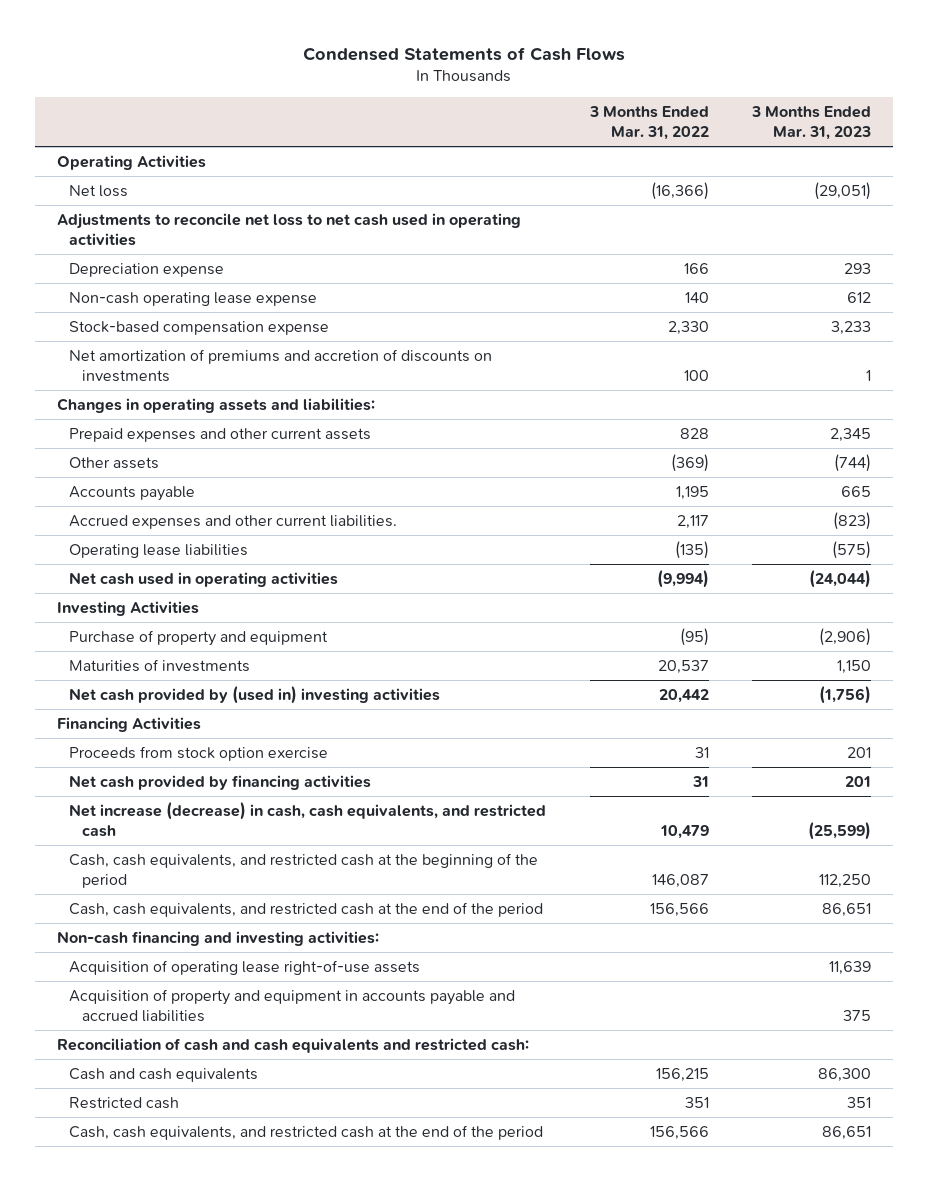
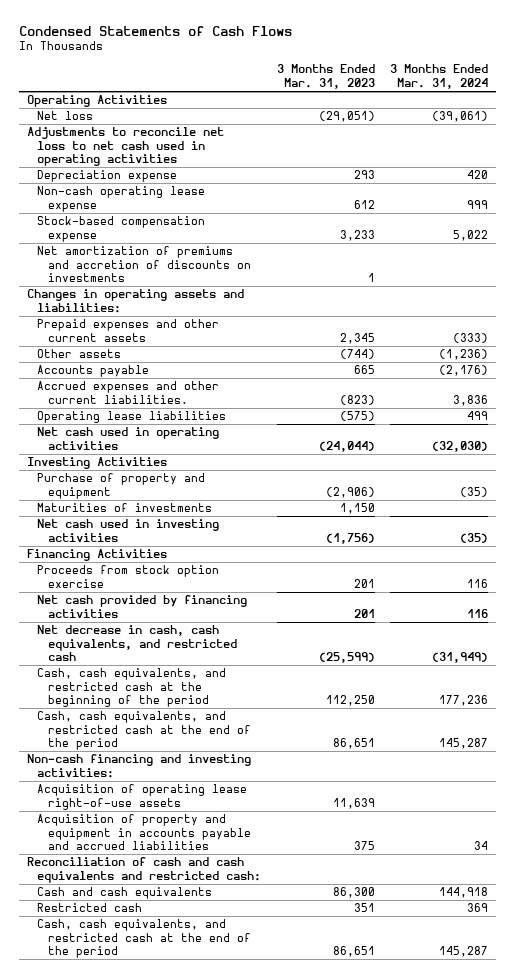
[588,105,709,141] 3 Months Ended Mar. 31, 2022 -> none
none -> [390,64,489,89] 3 Months Ended Mar. 31, 2024
[69,685,441,704] Net cash provided by (used in) investing activities -> [37,519,220,542] Net cash used in investing activities
[69,801,547,838] Net increase (decrease) in cash, cash equivalents, and restricted cash -> [37,625,238,662] Net decrease in cash, cash equivalents, and restricted cash

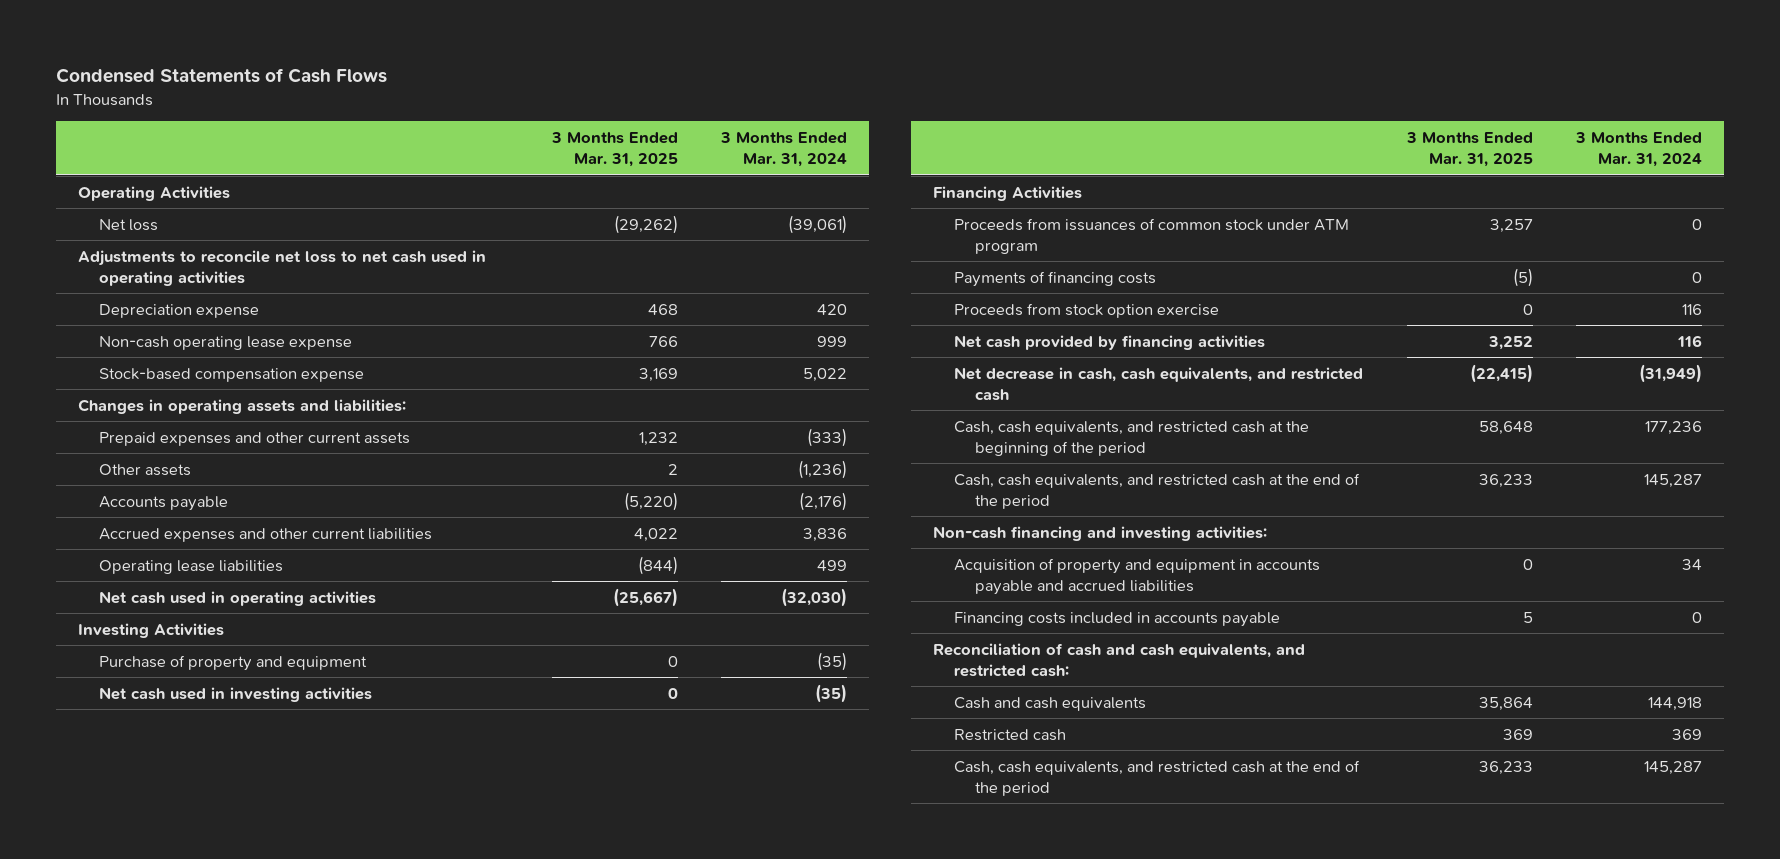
[276,64,375,89] 3 Months Ended Mar. 31, 2023 -> none
none -> [550,131,678,168] 3 Months Ended Mar. 31, 2025
[37,246,252,283] Net amortization of premiums and accretion of discounts on investments -> none
[37,381,220,404] Accrued expenses and other current liabilities. -> [99,527,433,542] Accrued expenses and other current liabilities
[37,503,213,513] Maturities of investments -> none
none -> [954,217,1350,255] Proceeds from issuances of common stock under ATM program
none -> [954,270,1157,287] Payments of financing costs
[37,784,248,810] Acquisition of operating lease right-of-use assets -> none
none -> [954,611,1281,627] Financing costs included in accounts payable
[26,857,262,883] Reconciliation of cash and cash equivalents and restricted cash: -> [932,642,1305,678] Reconciliation of cash and cash equivalents, and restricted cash:

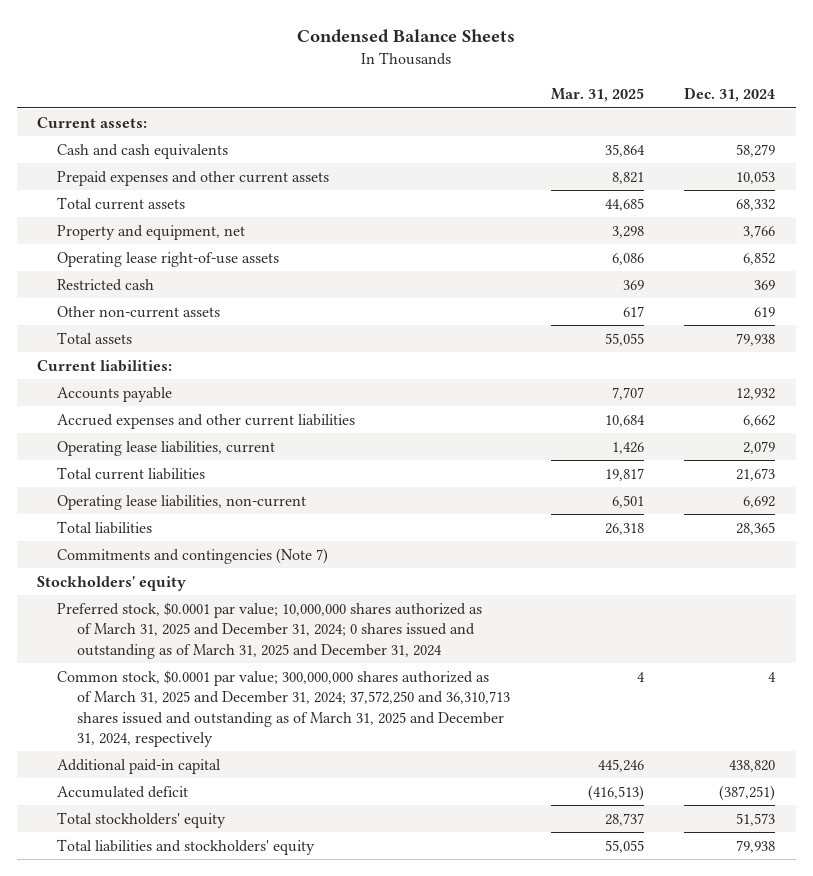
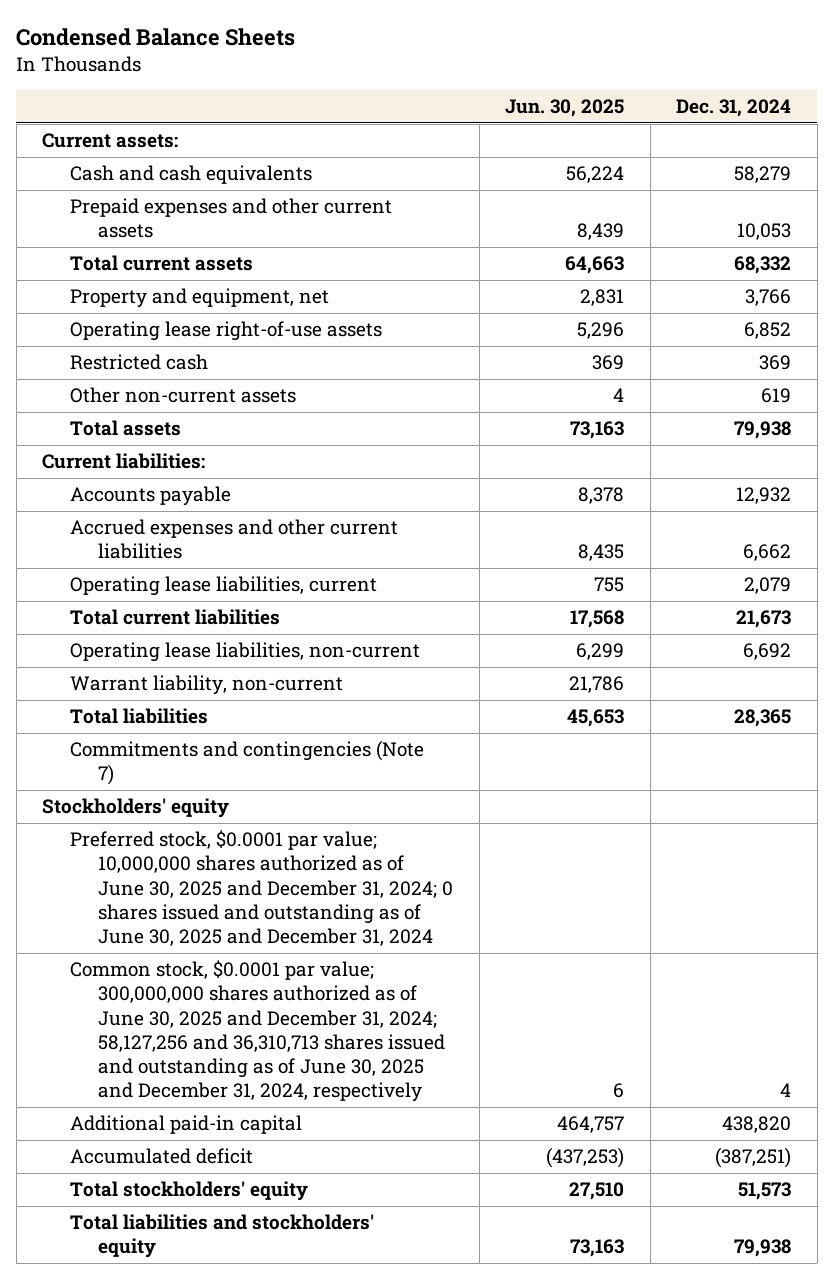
[550,88,644,103] Mar. 31, 2025 -> none
none -> [505,99,625,118] Jun. 30, 2025
none -> [70,675,344,696] Warrant liability, non-current
[56,601,482,659] Preferred stock, $0.0001 par value; 10,000,000 shares authorized as of March 31, 2025 and December 31, 2024; 0 shares issued and outstanding as of March 31, 2025 and December 31, 2024 -> [70,830,454,946] Preferred stock, $0.0001 par value; 10,000,000 shares authorized as of June 30, 2025 and December 31, 2024; 0 shares issued and outstanding as of June 30, 2025 and December 31, 2024
[56,669,510,747] Common stock, $0.0001 par value; 300,000,000 shares authorized as of March 31, 2025 and December 31, 2024; 37,572,250 and 36,310,713 shares issued and outstanding as of March 31, 2025 and December 31, 2024, respectively -> [70,960,446,1103] Common stock, $0.0001 par value; 300,000,000 shares authorized as of June 30, 2025 and December 31, 2024; 58,127,256 and 36,310,713 shares issued and outstanding as of June 30, 2025 and December 31, 2024, respectively

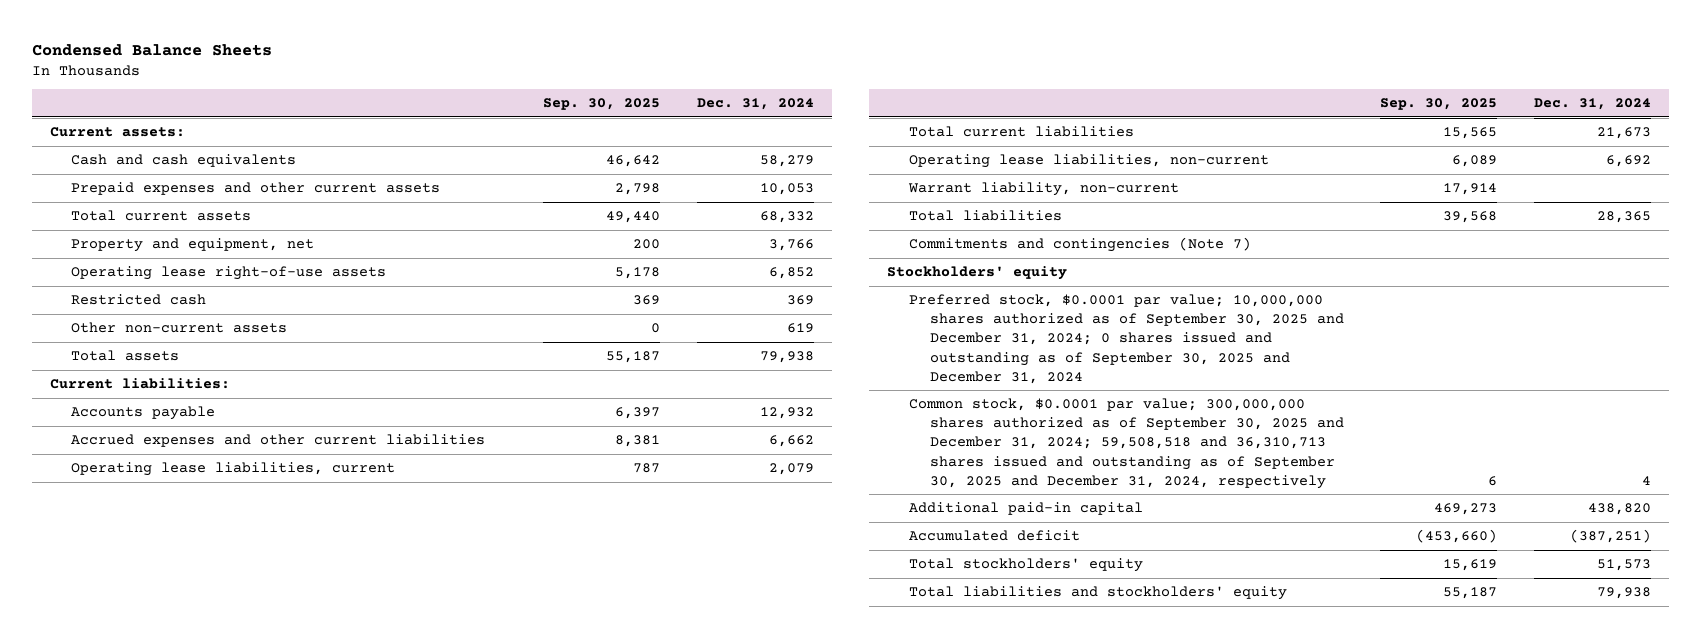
[505,99,625,118] Jun. 30, 2025 -> none
none -> [543,98,661,111] Sep. 30, 2025
[70,830,454,946] Preferred stock, $0.0001 par value; 10,000,000 shares authorized as of June 30, 2025 and December 31, 2024; 0 shares issued and outstanding as of June 30, 2025 and December 31, 2024 -> [908,294,1344,384] Preferred stock, $0.0001 par value; 10,000,000 shares authorized as of September 30, 2025 and December 31, 2024; 0 shares issued and outstanding as of September 30, 2025 and December 31, 2024
[70,960,446,1103] Common stock, $0.0001 par value; 300,000,000 shares authorized as of June 30, 2025 and December 31, 2024; 58,127,256 and 36,310,713 shares issued and outstanding as of June 30, 2025 and December 31, 2024, respectively -> [908,398,1344,489] Common stock, $0.0001 par value; 300,000,000 shares authorized as of September 30, 2025 and December 31, 2024; 59,508,518 and 36,310,713 shares issued and outstanding as of September 30, 2025 and December 31, 2024, respectively

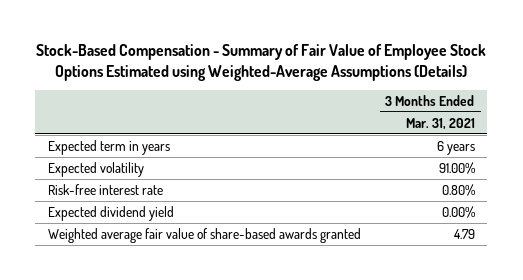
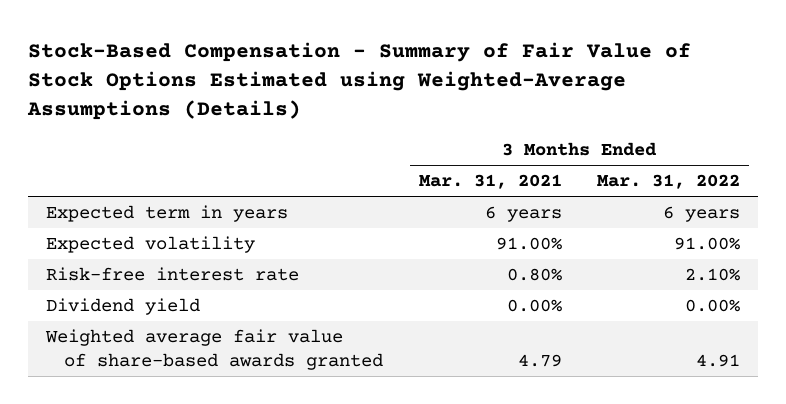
[36,43,487,81] Stock-Based Compensation - Summary of Fair Value of Employee Stock Options Estimated using Weighted-Average Assumptions (Details) -> [26,42,691,121] Stock-Based Compensation - Summary of Fair Value of Stock Options Estimated using Weighted-Average Assumptions (Details)
none -> [596,174,740,190] Mar. 31, 2022
[47,205,174,221] Expected dividend yield -> [45,297,200,315] Dividend yield

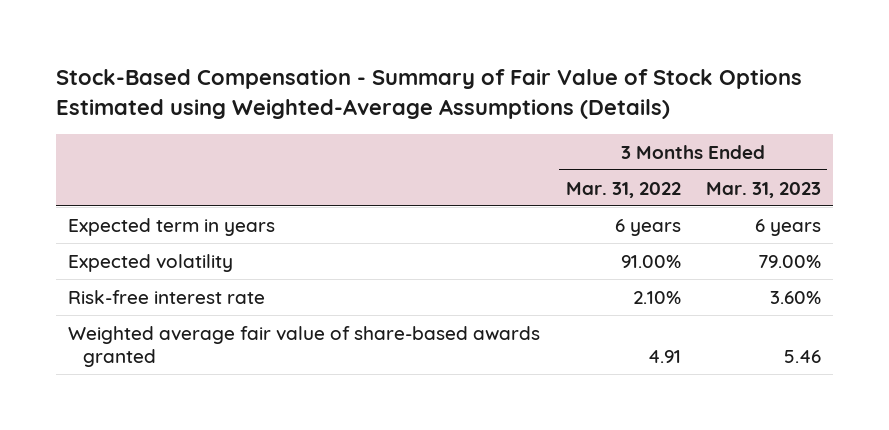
[418,174,562,190] Mar. 31, 2021 -> none
none -> [705,181,821,198] Mar. 31, 2023
[45,297,200,315] Dividend yield -> none

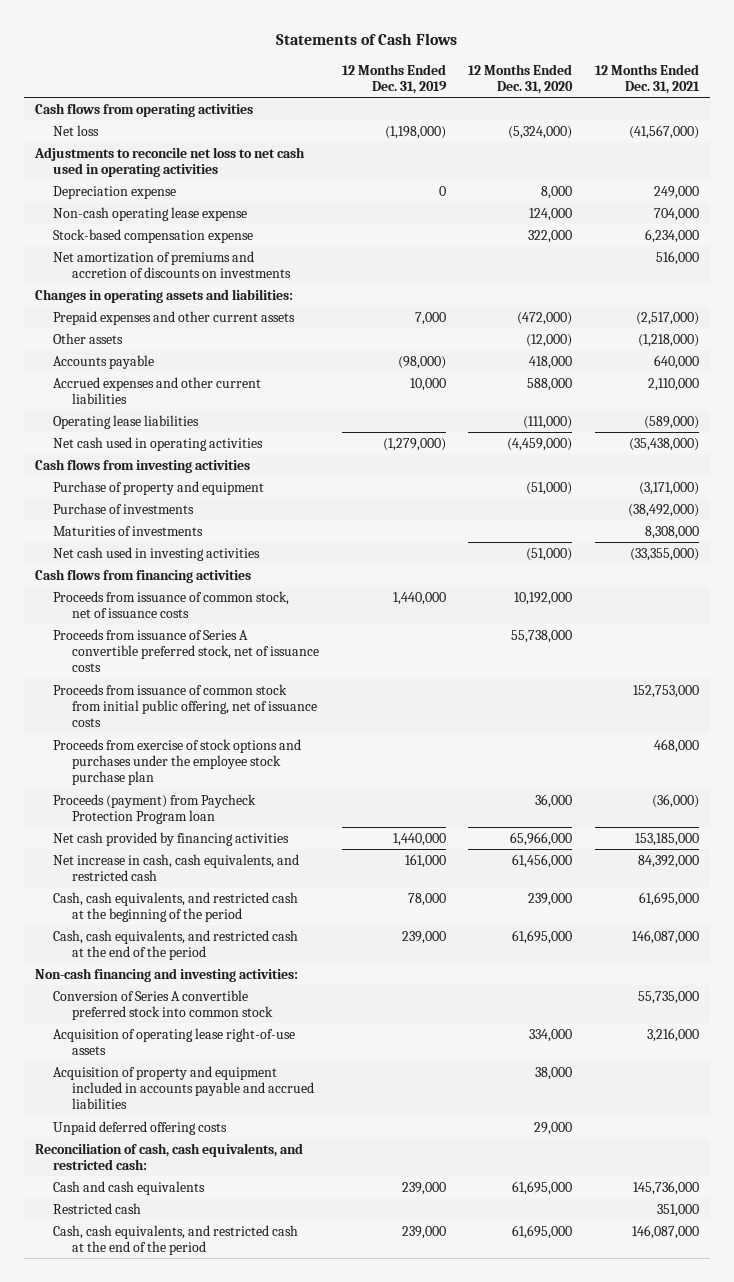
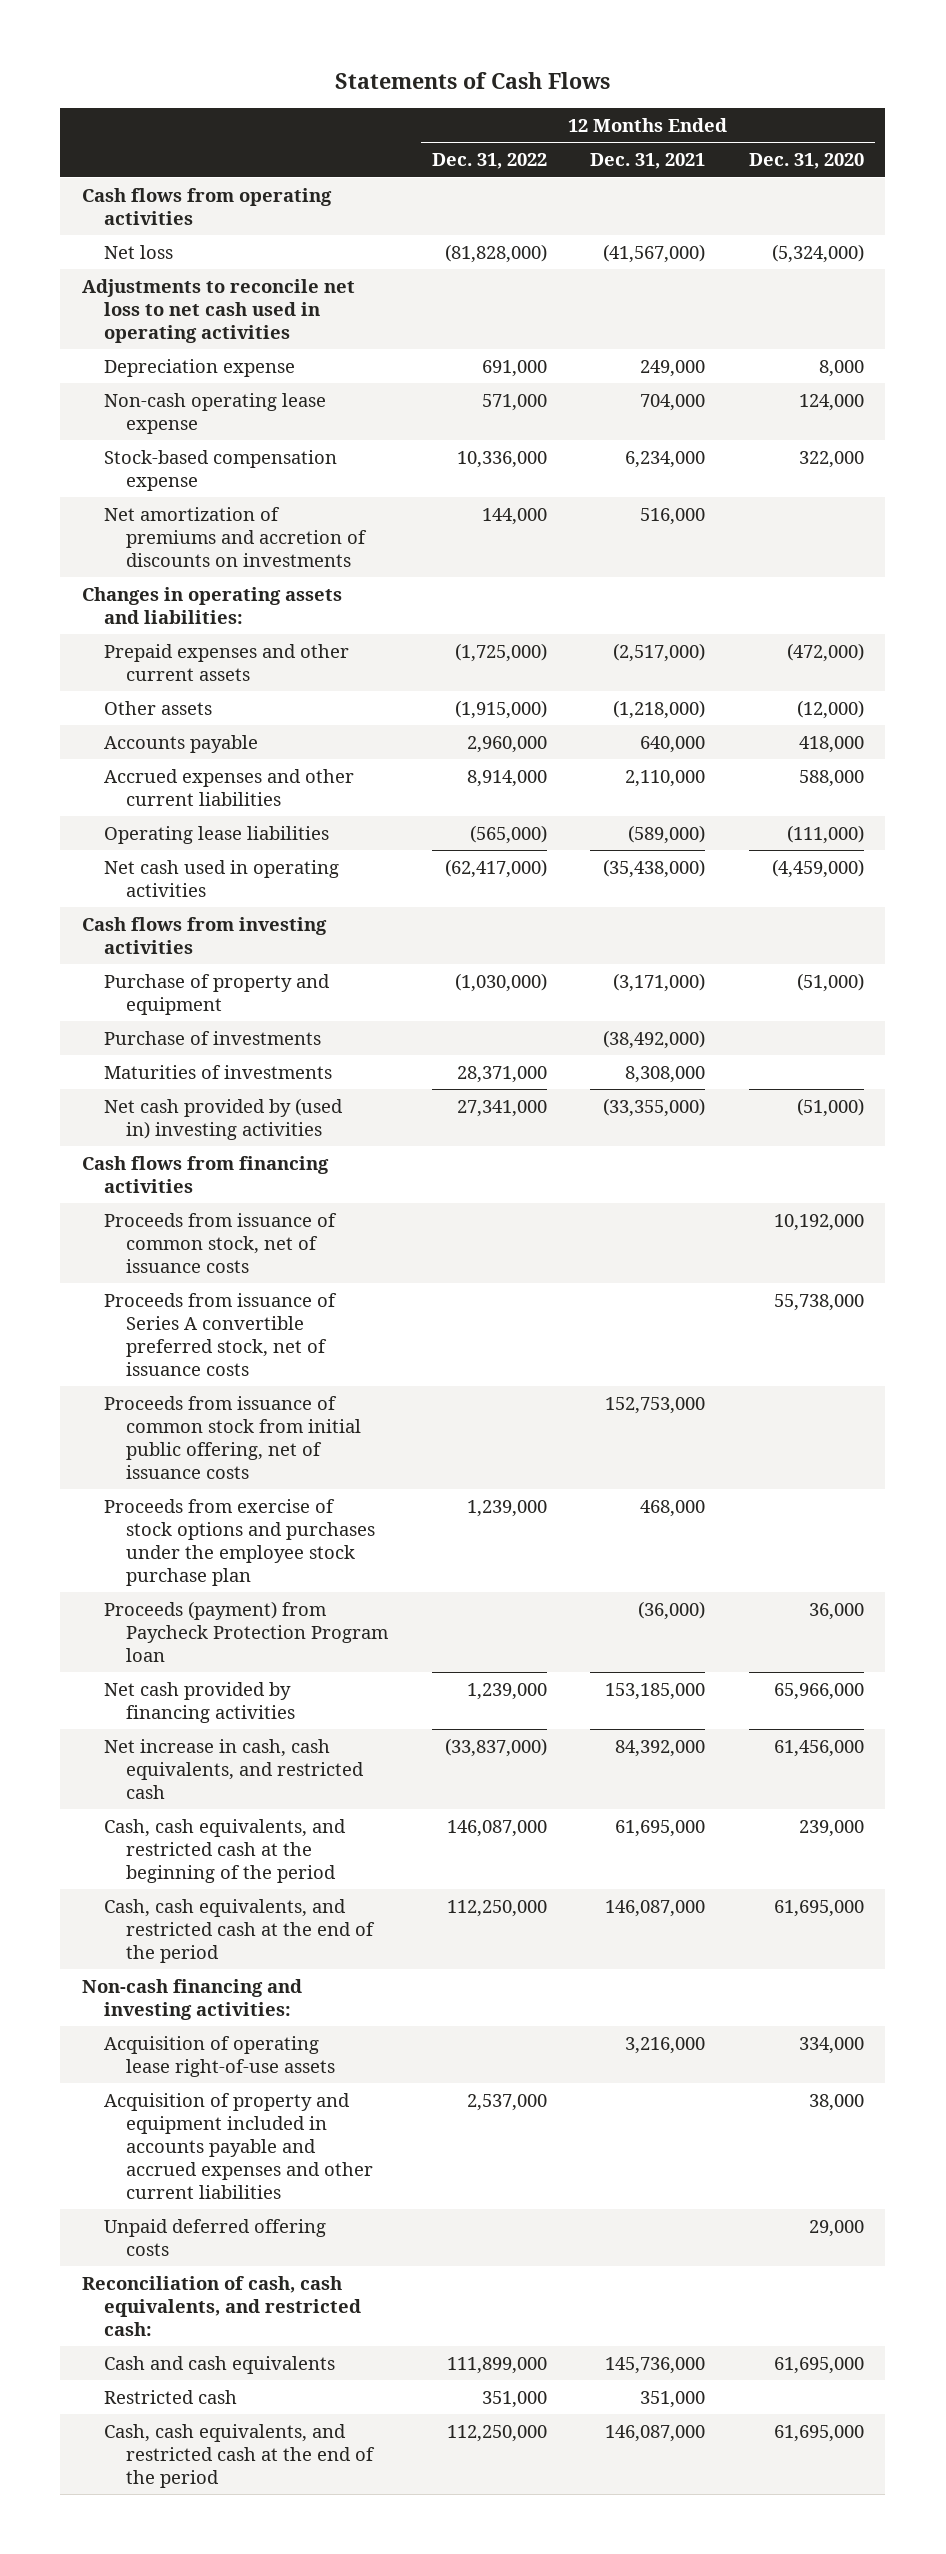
[341,63,447,94] 12 Months Ended Dec. 31, 2019 -> none
none -> [431,153,547,170] Dec. 31, 2022
[53,546,261,561] Net cash used in investing activities -> [104,1097,344,1140] Net cash provided by (used in) investing activities
[53,989,273,1021] Conversion of Series A convertible preferred stock into common stock -> none
[53,1065,314,1110] Acquisition of property and equipment included in accounts payable and accrued liabilities -> [104,2092,373,2199] Acquisition of property and equipment included in accounts payable and accrued expenses and other current liabilities

